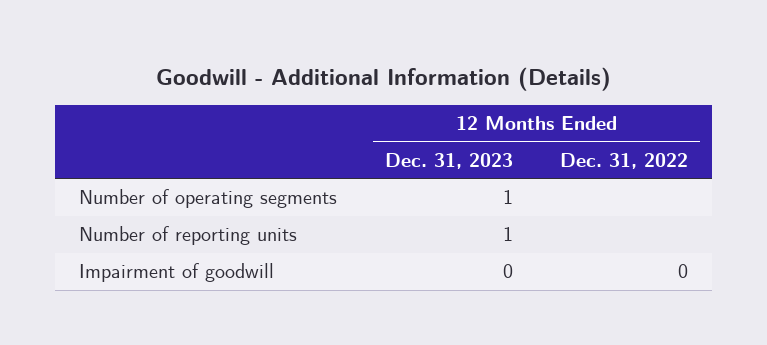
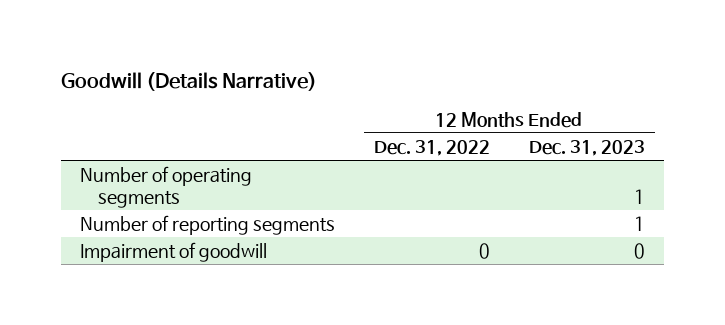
[155,67,611,92] Goodwill - Additional Information (Details) -> [60,72,317,92] Goodwill (Details Narrative)
[78,226,297,246] Number of reporting units -> [80,214,336,235] Number of reporting segments

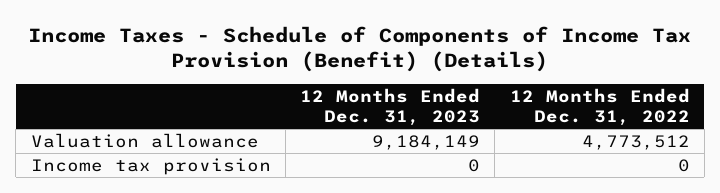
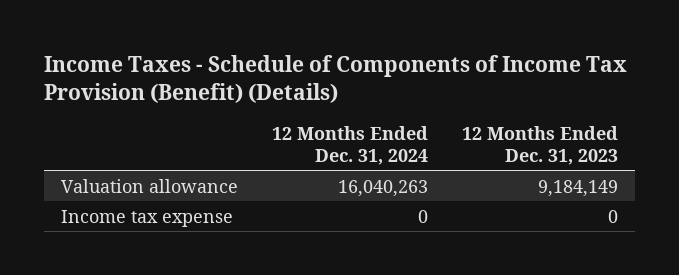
[509,87,690,126] 12 Months Ended Dec. 31, 2022 -> none
none -> [271,125,428,165] 12 Months Ended Dec. 31, 2024
[30,157,271,175] Income tax provision -> [61,209,234,227] Income tax expense

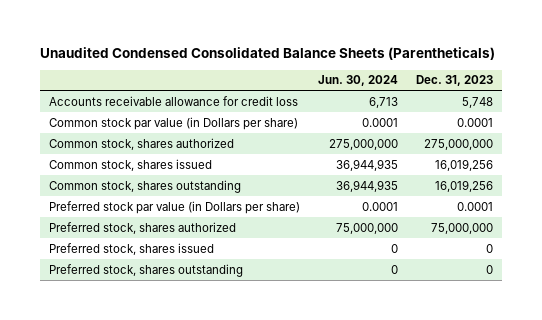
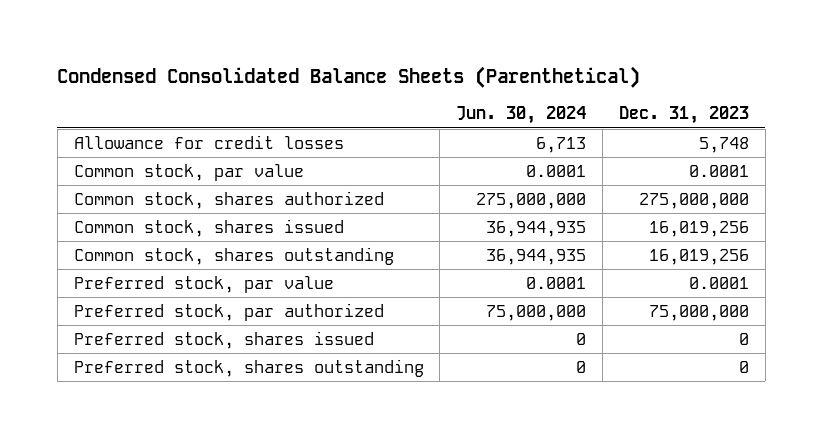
[40,46,496,60] Unaudited Condensed Consolidated Balance Sheets (Parentheticals) -> [57,66,641,89] Condensed Consolidated Balance Sheets (Parenthetical)
[49,95,299,106] Accounts receivable allowance for credit loss -> [73,134,344,149] Allowance for credit losses
[49,116,299,130] Common stock par value (in Dollars per share) -> [73,163,304,181] Common stock, par value
[49,200,301,214] Preferred stock par value (in Dollars per share) -> [73,275,334,293] Preferred stock, par value
[49,221,237,234] Preferred stock, shares authorized -> [73,302,384,321] Preferred stock, par authorized

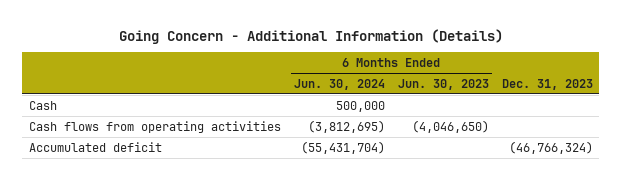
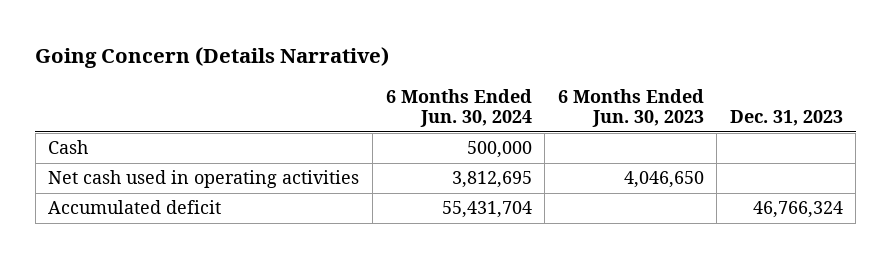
[118,28,503,44] Going Concern - Additional Information (Details) -> [35,47,390,69] Going Concern (Details Narrative)
[28,120,281,133] Cash flows from operating activities -> [48,170,360,189] Net cash used in operating activities
[307,119,385,133] (3,812,695) -> [451,171,532,189] 3,812,695
[411,119,489,133] (4,046,650) -> [623,171,704,189] 4,046,650
[300,140,385,154] (55,431,704) -> [441,201,532,219] 55,431,704
[508,140,593,154] (46,766,324) -> [752,201,843,219] 46,766,324

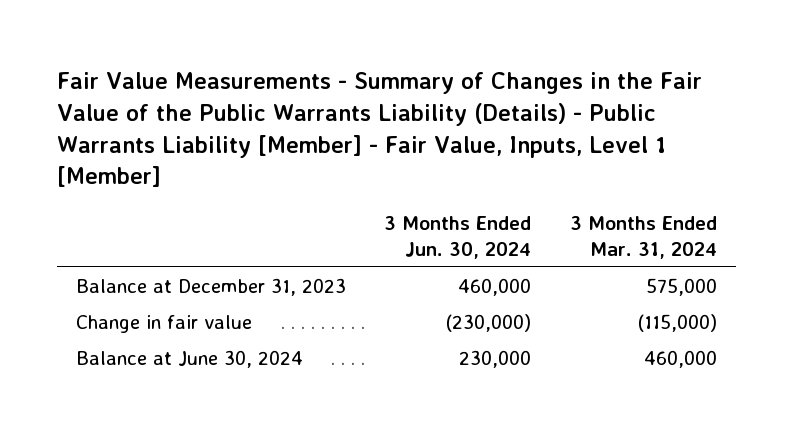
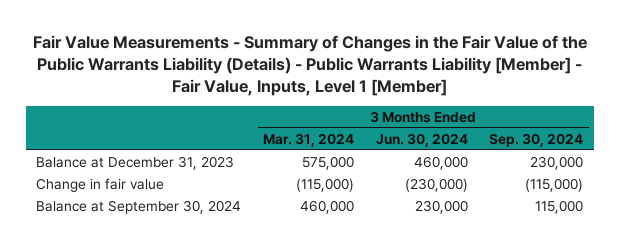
none -> [489,132,584,147] Sep. 30, 2024
[76,350,304,369] Balance at June 30, 2024 -> [36,199,242,214] Balance at September 30, 2024

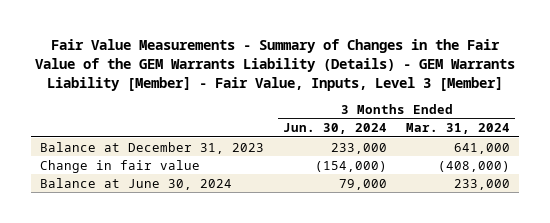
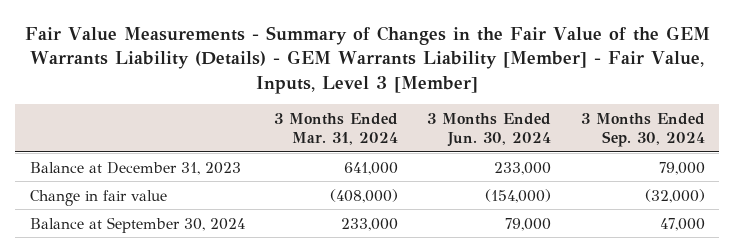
none -> [580,113,705,148] 3 Months Ended Sep. 30, 2024
[40,177,233,190] Balance at June 30, 2024 -> [30,216,246,233] Balance at September 30, 2024

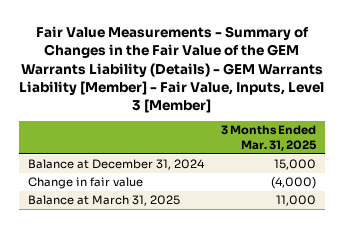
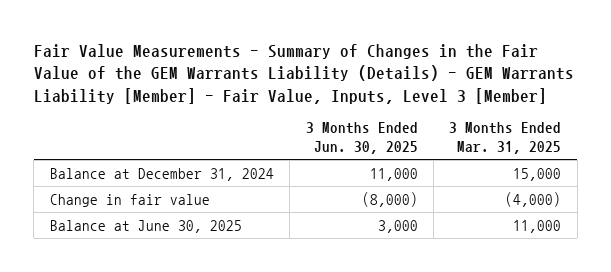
none -> [305,122,418,155] 3 Months Ended Jun. 30, 2025
[27,195,180,207] Balance at March 31, 2025 -> [49,219,242,233] Balance at June 30, 2025

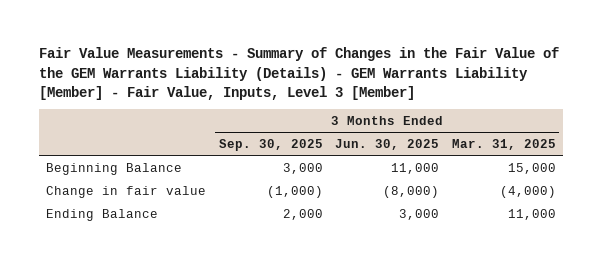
none -> [218,138,323,151] Sep. 30, 2025
[49,167,274,181] Balance at December 31, 2024 -> [45,162,182,175] Beginning Balance
[49,219,242,233] Balance at June 30, 2025 -> [45,208,158,221] Ending Balance

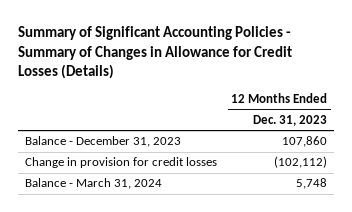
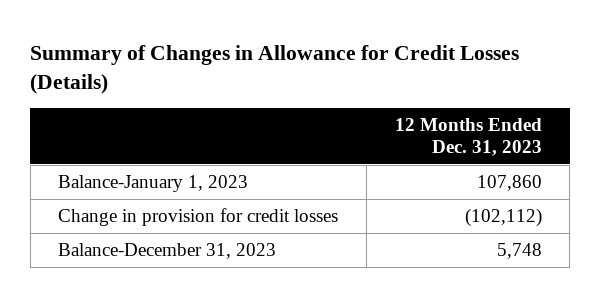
[17,26,292,80] Summary of Significant Accounting Policies - Summary of Changes in Allowance for Credit Losses (Details) -> [30,44,520,95] Summary of Changes in Allowance for Credit Losses (Details)
[24,136,181,148] Balance - December 31, 2023 -> [58,174,249,192] Balance-January 1, 2023
[24,178,162,190] Balance - March 31, 2024 -> [58,242,277,259] Balance-December 31, 2023

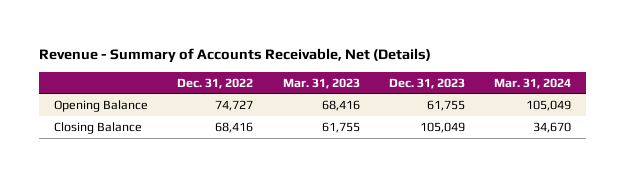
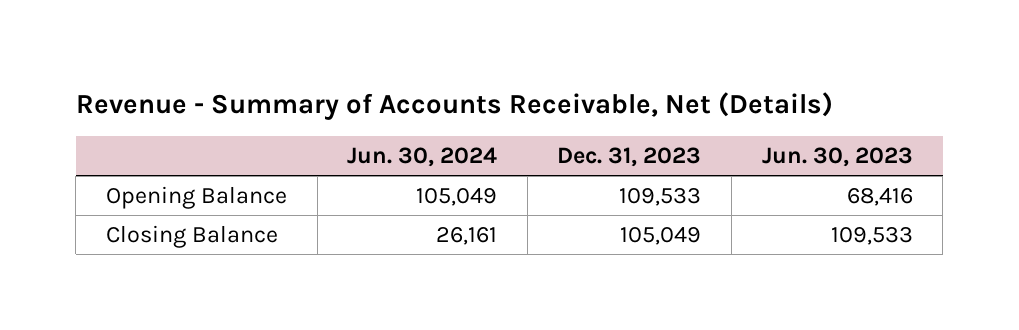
[177,77,254,89] Dec. 31, 2022 -> none
[282,77,360,89] Mar. 31, 2023 -> none
[494,77,572,89] Mar. 31, 2024 -> none
none -> [347,147,498,168] Jun. 30, 2024
none -> [761,147,913,168] Jun. 30, 2023
[427,100,466,112] 61,755 -> [619,187,702,206] 109,533

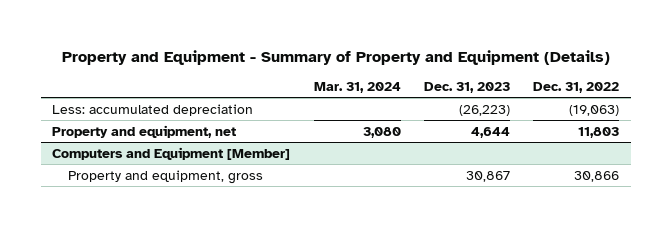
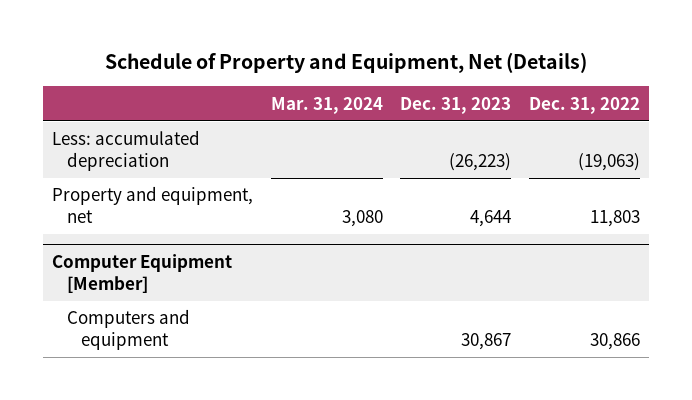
[61,49,610,65] Property and Equipment - Summary of Property and Equipment (Details) -> [105,52,588,74] Schedule of Property and Equipment, Net (Details)
[52,146,291,160] Computers and Equipment [Member] -> [52,254,233,293] Computer Equipment [Member]
[67,169,263,184] Property and equipment, gross -> [66,309,190,351] Computers and equipment

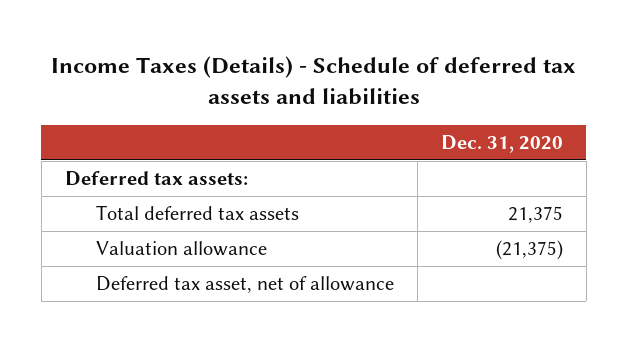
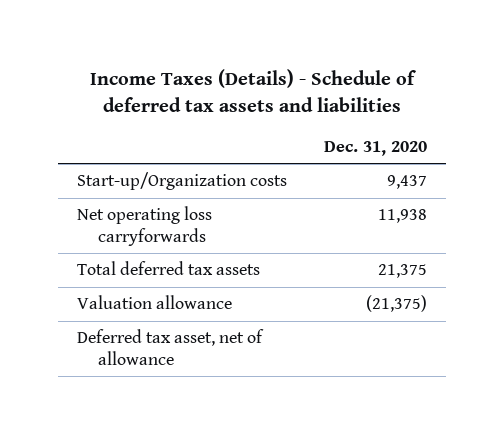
[64,171,248,187] Deferred tax assets: -> none
none -> [76,172,287,191] Start-up/Organization costs
none -> [76,206,212,246] Net operating loss carryforwards

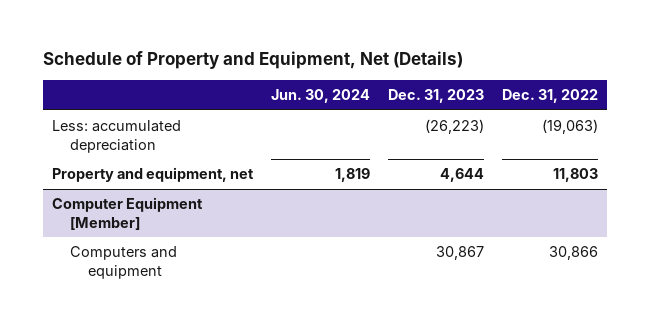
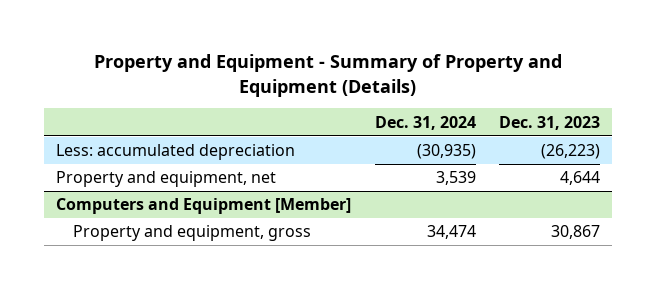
[42,51,463,70] Schedule of Property and Equipment, Net (Details) -> [94,54,563,97] Property and Equipment - Summary of Property and Equipment (Details)
[270,89,370,104] Jun. 30, 2024 -> none
[501,89,598,104] Dec. 31, 2022 -> none
none -> [374,115,476,130] Dec. 31, 2024
[51,197,203,230] Computer Equipment [Member] -> [55,198,351,215] Computers and Equipment [Member]
[69,246,177,279] Computers and equipment -> [72,225,311,242] Property and equipment, gross

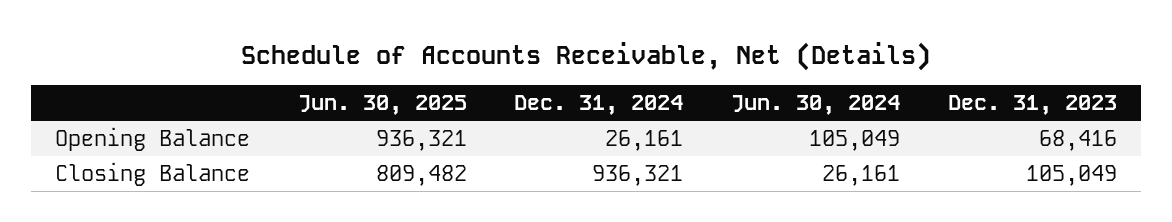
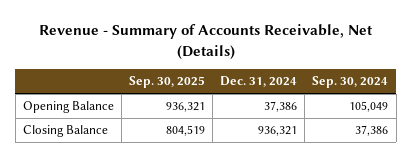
[240,42,931,72] Schedule of Accounts Receivable, Net (Details) -> [38,24,373,60] Revenue - Summary of Accounts Receivable, Net (Details)
[297,95,467,116] Jun. 30, 2025 -> none
[731,95,901,116] Jun. 30, 2024 -> none
[947,95,1117,116] Dec. 31, 2023 -> none
none -> [128,76,205,89] Sep. 30, 2025
none -> [312,76,389,89] Sep. 30, 2024
[605,129,684,151] 26,161 -> [264,101,298,113] 37,386

